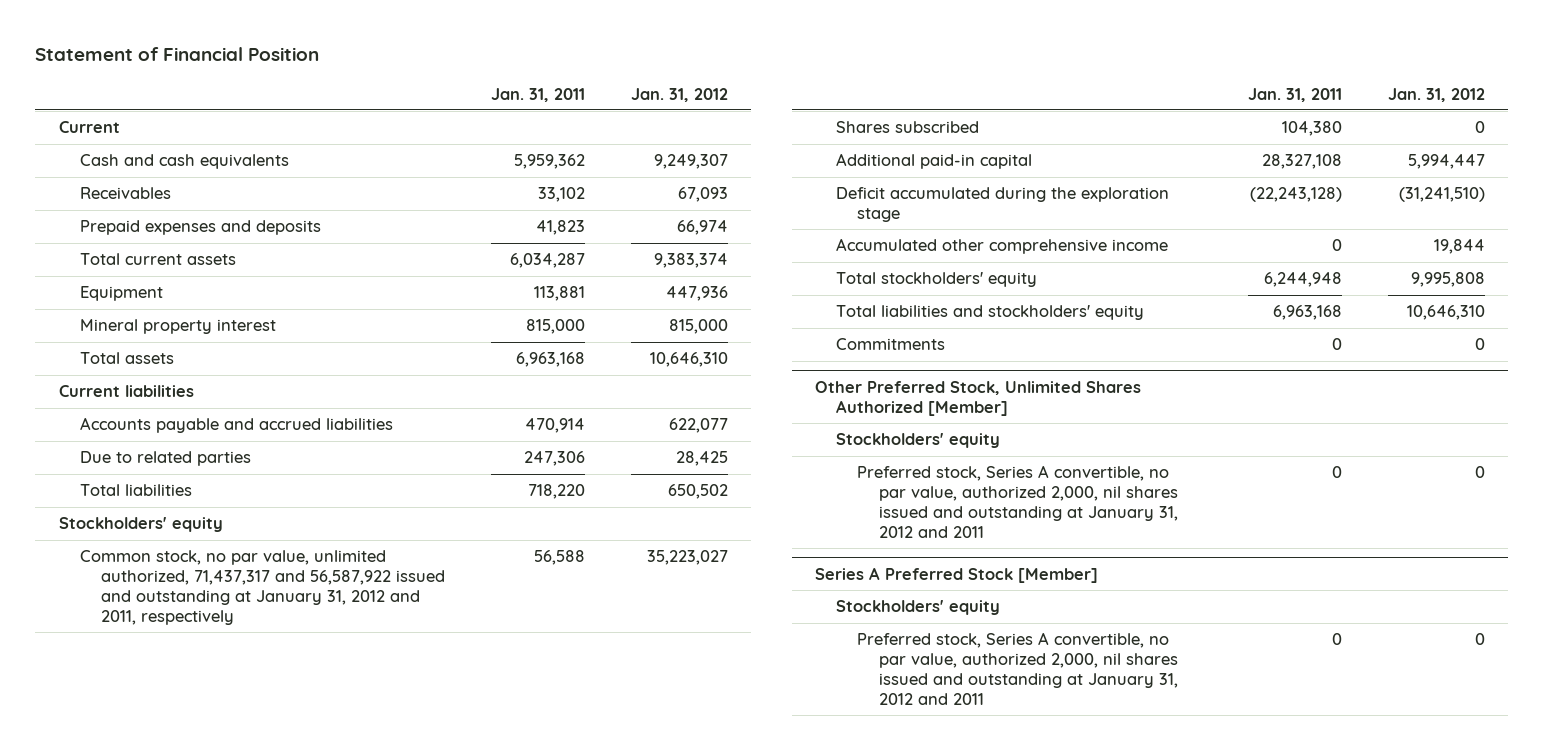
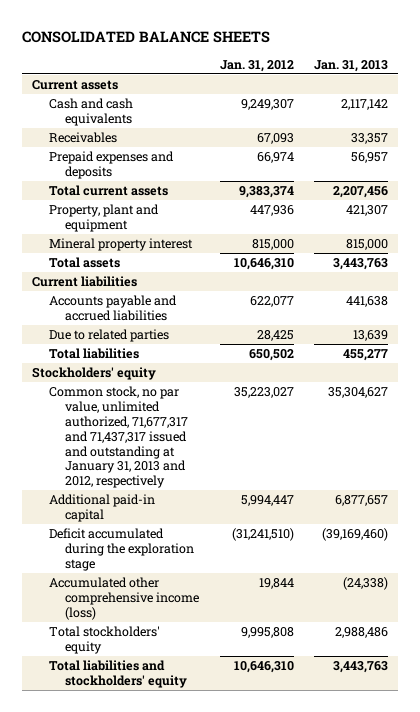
[35,46,320,61] Statement of Financial Position -> [22,30,271,43] CONSOLIDATED BALANCE SHEETS
[490,87,585,102] Jan. 31, 2011 -> none
none -> [313,59,388,72] Jan. 31, 2013
[58,121,120,134] Current -> [32,80,119,91] Current assets
[79,286,163,302] Equipment -> [48,204,159,233] Property, plant and equipment
[836,121,980,134] Shares subscribed -> none
[79,550,445,625] Common stock, no par value, unlimited authorized, 71,437,317 and 56,587,922 issued and outstanding at January 31, 2012 and 2011, respectively -> [48,386,189,489] Common stock, no par value, unlimited authorized, 71,677,317 and 71,437,317 issued and outstanding at January 31, 2013 and 2012, respectively
[836,238,1169,255] Accumulated other comprehensive income -> [48,577,200,620] Accumulated other comprehensive income (loss)
[836,338,946,351] Commitments -> none
[815,381,1142,416] Other Preferred Stock, Unlimited Shares Authorized [Member] -> none
[836,433,1001,449] Stockholders' equity -> none
[857,465,1178,538] Preferred stock, Series A convertible, no par value, authorized 2,000, nil shares issued and outstanding at January 31, 2012 and 2011 -> none
[815,567,1099,584] Series A Preferred Stock [Member] -> none
[836,600,1001,616] Stockholders' equity -> none
[857,632,1178,705] Preferred stock, Series A convertible, no par value, authorized 2,000, nil shares issued and outstanding at January 31, 2012 and 2011 -> none

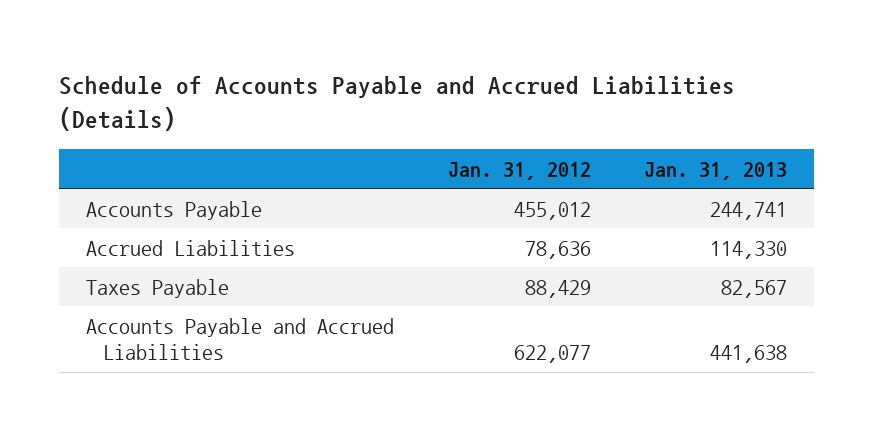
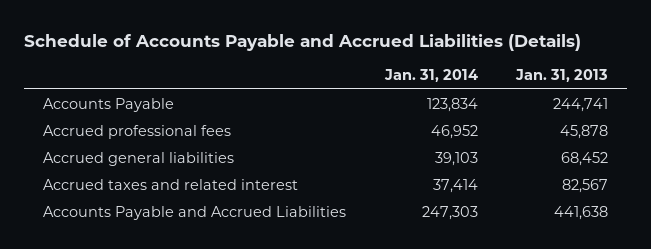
[447,161,591,180] Jan. 31, 2012 -> none
none -> [383,69,478,83] Jan. 31, 2014
none -> [43,124,232,139] Accrued professional fees
[85,239,295,256] Accrued Liabilities -> [43,151,235,166] Accrued general liabilities
[710,240,788,259] 114,330 -> [560,151,608,166] 68,452
[85,278,229,298] Taxes Payable -> [43,178,299,190] Accrued taxes and related interest

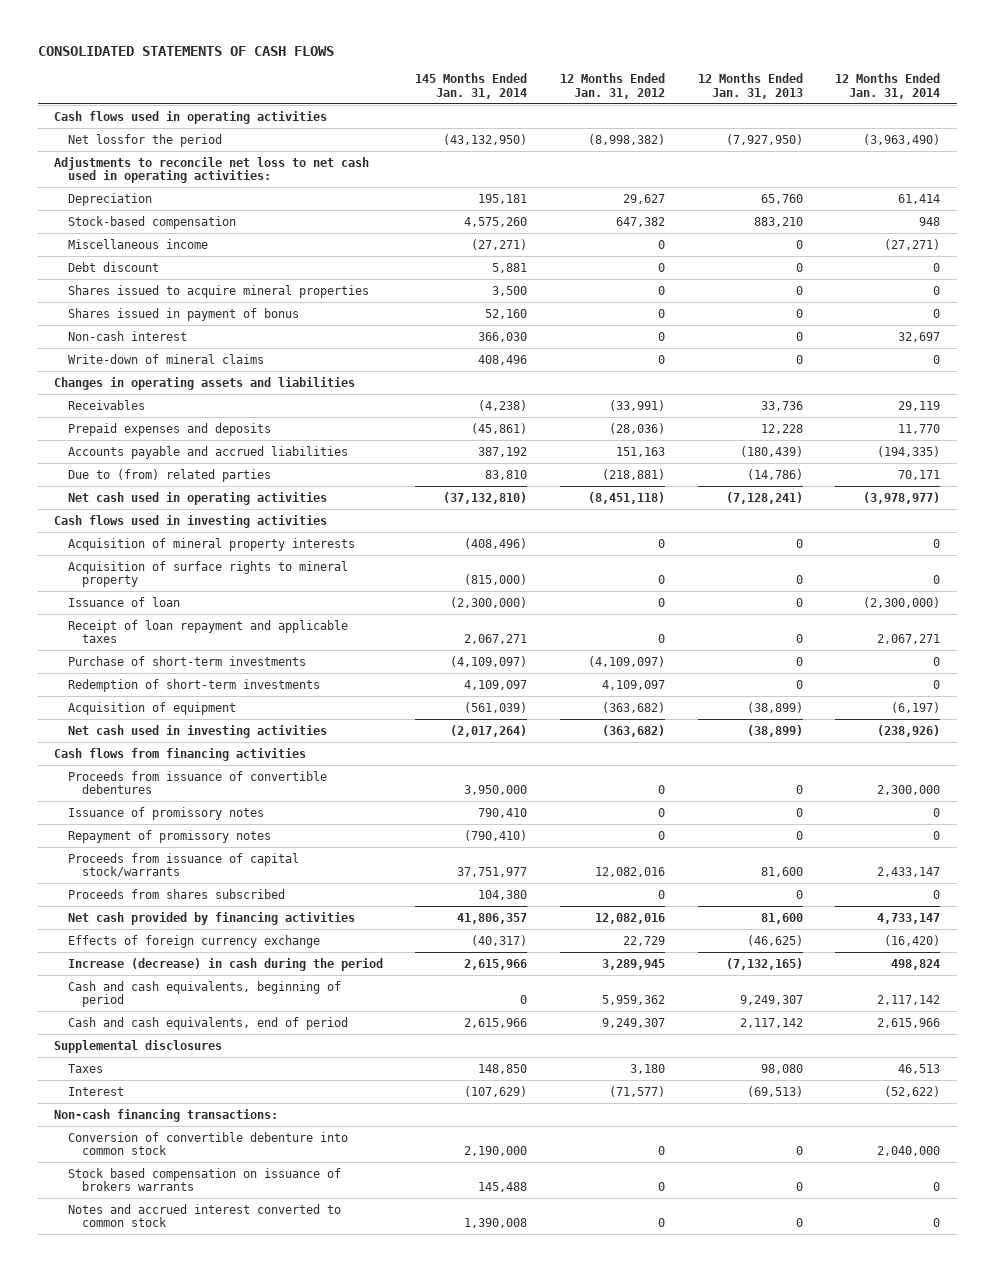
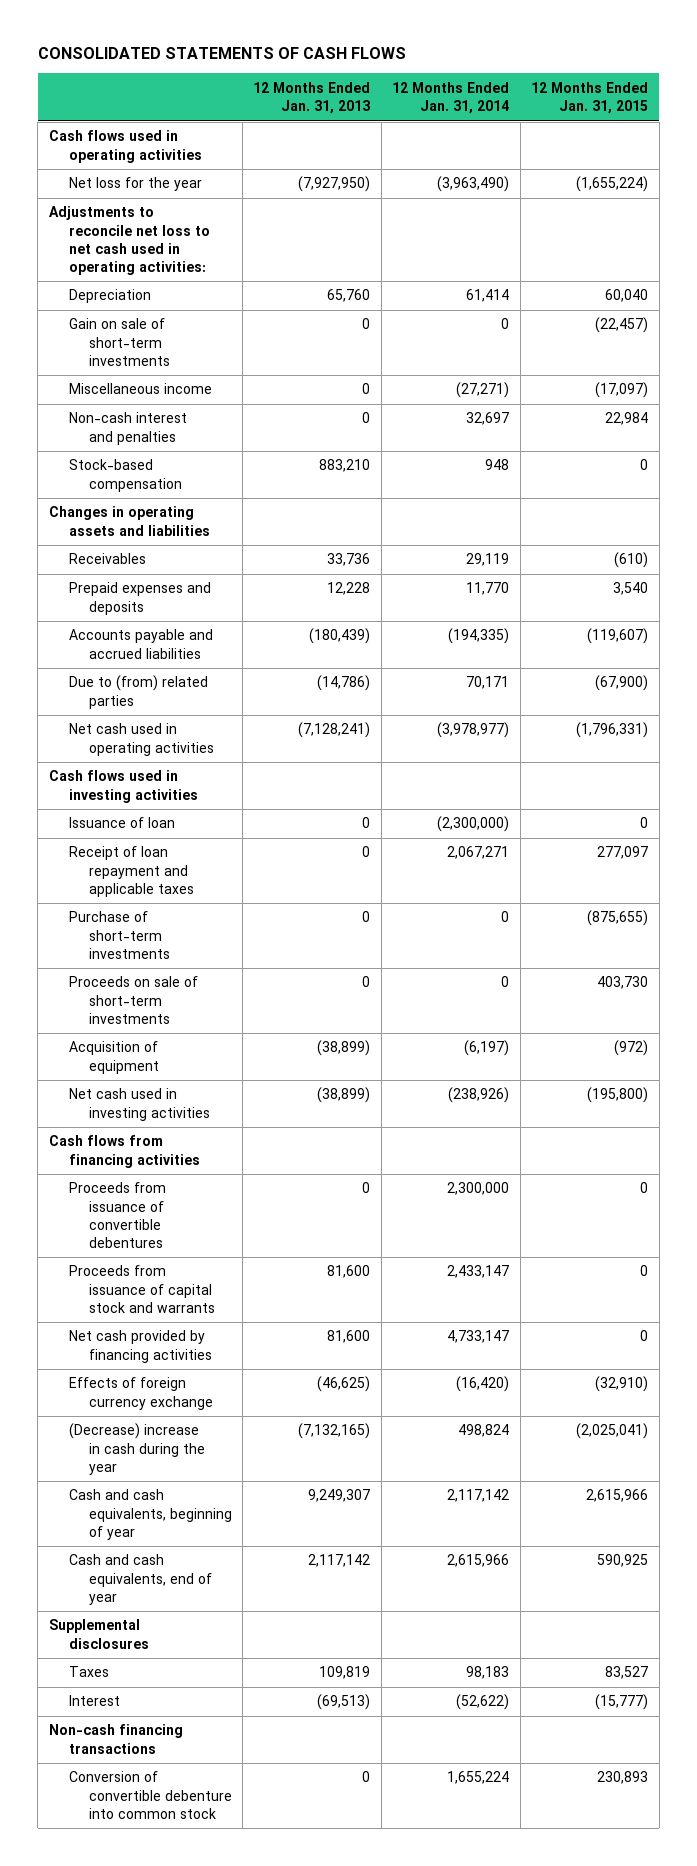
[415,72,528,99] 145 Months Ended Jan. 31, 2014 -> none
[560,72,666,99] 12 Months Ended Jan. 31, 2012 -> none
none -> [531,81,649,114] 12 Months Ended Jan. 31, 2015
[67,133,222,147] Net lossfor the period -> [68,177,202,192] Net loss for the year
none -> [68,318,170,366] Gain on sale of short-term investments
[67,261,159,272] Debt discount -> none
[67,284,369,298] Shares issued to acquire mineral properties -> none
[67,307,299,321] Shares issued in payment of bonus -> none
[67,353,264,364] Write-down of mineral claims -> none
[67,330,187,341] Non-cash interest -> [68,412,187,445] Non-cash interest and penalties
[67,215,236,229] Stock-based compensation -> [68,459,182,492] Stock-based compensation
[67,537,355,551] Acquisition of mineral property interests -> none
[67,560,348,588] Acquisition of surface rights to mineral property -> none
[67,678,320,692] Redemption of short-term investments -> [68,976,198,1024] Proceeds on sale of short-term investments
[67,806,264,820] Issuance of promissory notes -> none
[67,829,271,843] Repayment of promissory notes -> none
[67,888,285,899] Proceeds from shares subscribed -> none
[67,852,299,878] Proceeds from issuance of capital stock/warrants -> [68,1265,215,1313] Proceeds from issuance of capital stock and warrants
[67,957,383,971] Increase (decrease) in cash during the period -> [68,1423,205,1475] (Decrease) increase in cash during the year
[67,980,341,1008] Cash and cash equivalents, beginning of period -> [68,1489,232,1540] Cash and cash equivalents, beginning of year
[67,1016,348,1030] Cash and cash equivalents, end of period -> [68,1554,212,1605] Cash and cash equivalents, end of year
[760,1063,803,1074] 98,080 -> [319,1666,371,1680] 109,819
[898,1063,941,1074] 46,513 -> [466,1666,510,1680] 98,183
[67,1167,341,1192] Stock based compensation on issuance of brokers warrants -> none
[67,1203,341,1228] Notes and accrued interest converted to common stock -> none
[54,1108,279,1122] Non-cash financing transactions: -> [48,1724,183,1754] Non-cash financing transactions
[877,1146,941,1157] 2,040,000 -> [447,1771,510,1785] 1,655,224

